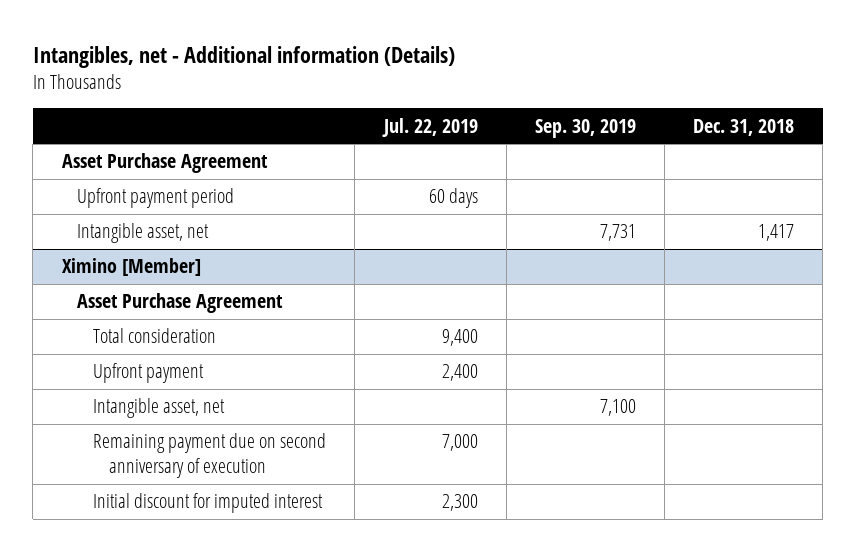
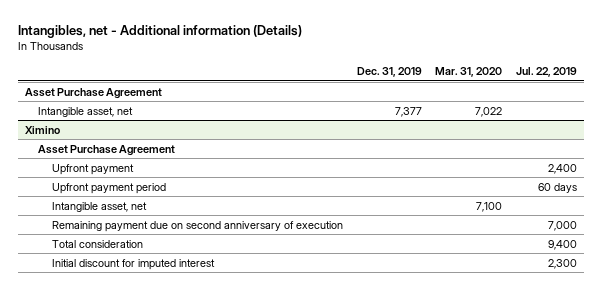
[534,118,636,138] Sep. 30, 2019 -> none
[692,118,794,136] Dec. 31, 2018 -> none
none -> [356,66,422,77] Dec. 31, 2019
none -> [435,66,503,77] Mar. 31, 2020
[77,188,235,209] Upfront payment period -> none
[61,258,201,277] Ximino [Member] -> [24,125,60,134] Ximino
[93,328,217,344] Total consideration -> none
none -> [51,182,166,194] Upfront payment period
none -> [51,239,143,248] Total consideration

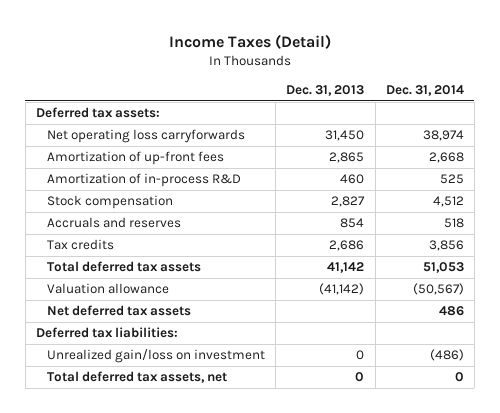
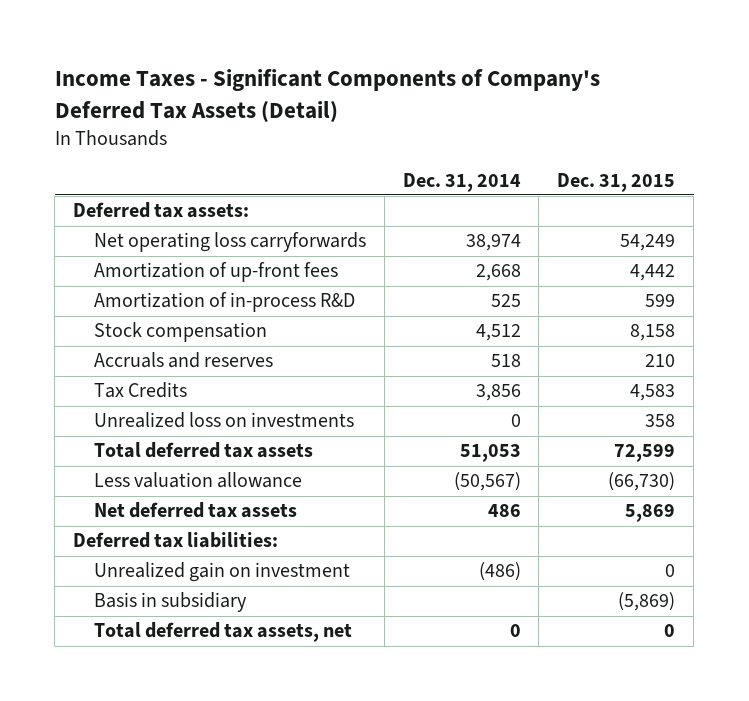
[168,33,331,49] Income Taxes (Detail) -> [54,69,600,123] Income Taxes - Significant Components of Company's Deferred Tax Assets (Detail)
[286,85,365,97] Dec. 31, 2013 -> none
none -> [557,172,676,192] Dec. 31, 2015
[47,239,115,251] Tax credits -> [93,382,187,399] Tax Credits
none -> [93,412,354,429] Unrealized loss on investments
[47,283,170,295] Valuation allowance -> [93,472,302,489] Less valuation allowance
[47,349,266,364] Unrealized gain/loss on investment -> [93,562,350,583] Unrealized gain on investment
none -> [93,592,247,613] Basis in subsidiary

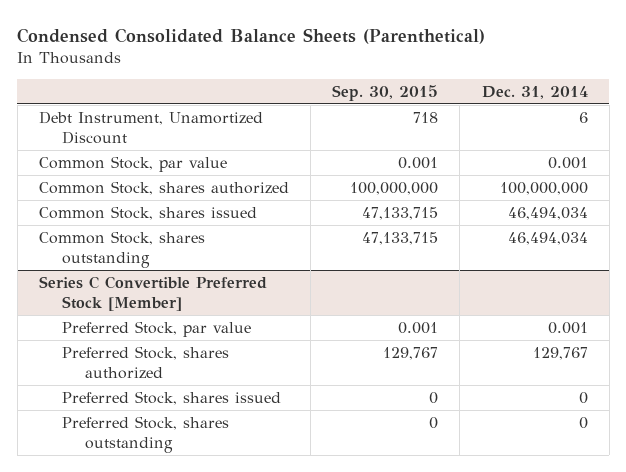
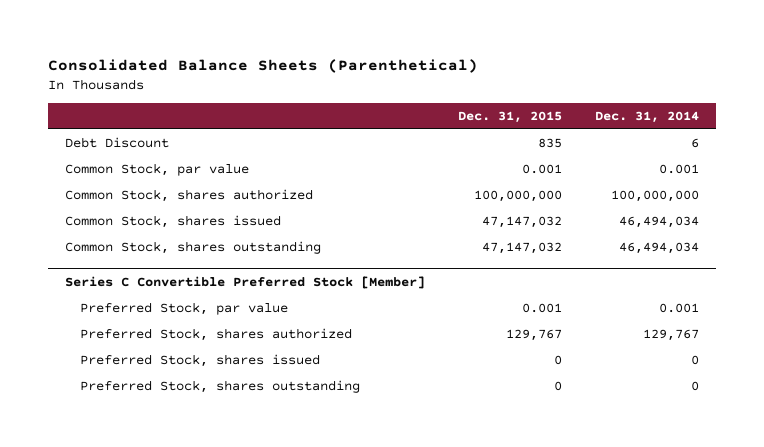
[17,27,486,44] Condensed Consolidated Balance Sheets (Parenthetical) -> [48,59,479,74] Consolidated Balance Sheets (Parenthetical)
[332,84,439,101] Sep. 30, 2015 -> none
none -> [458,110,563,123] Dec. 31, 2015
[38,110,263,144] Debt Instrument, Unamortized Discount -> [64,137,169,149] Debt Discount

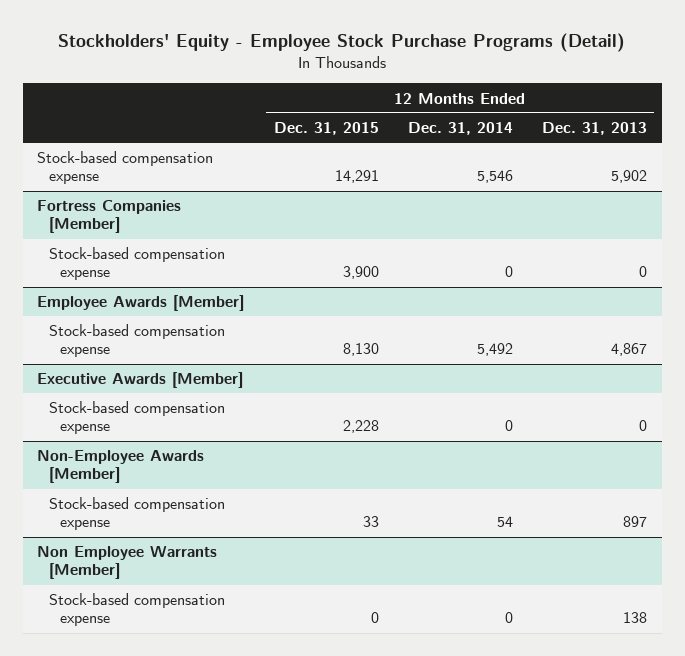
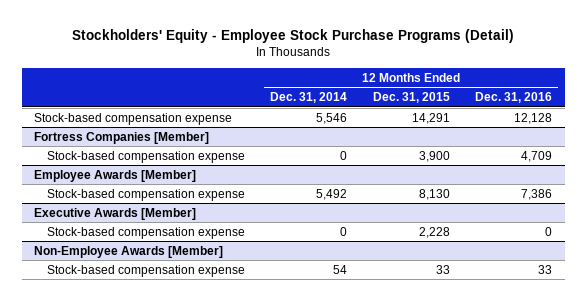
[542,122,648,136] Dec. 31, 2013 -> none
none -> [474,92,552,104] Dec. 31, 2016
[37,546,218,580] Non Employee Warrants [Member] -> none
[48,593,225,627] Stock-based compensation expense -> none

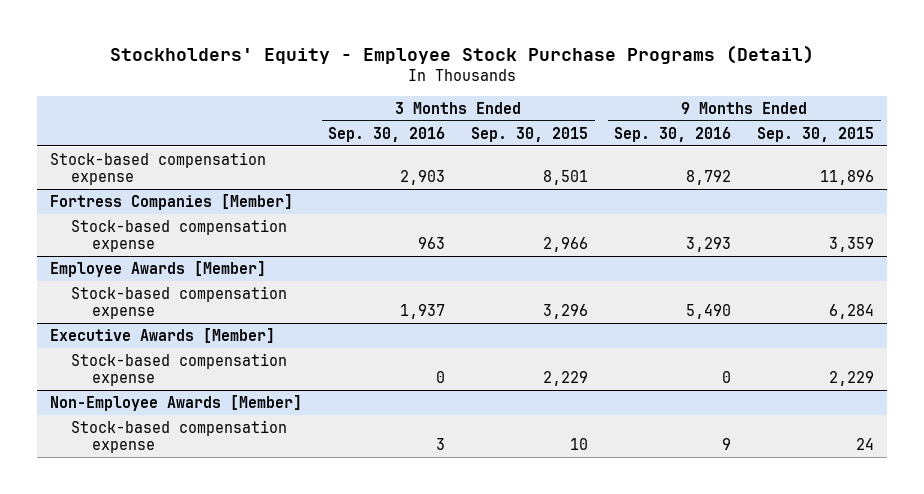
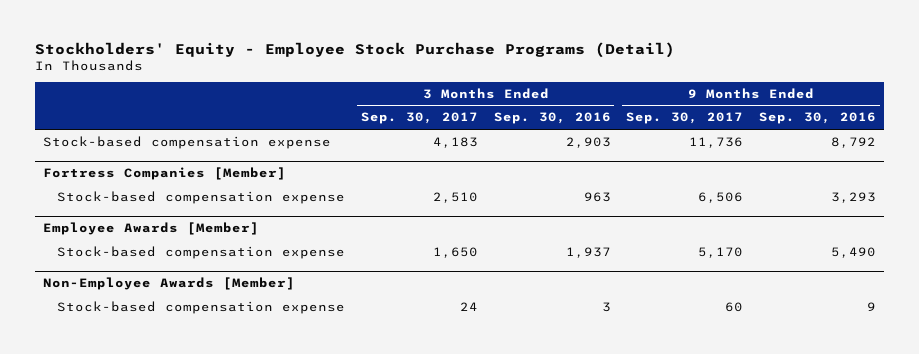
[471,126,589,142] Sep. 30, 2015 -> none
[757,126,875,142] Sep. 30, 2015 -> none
none -> [360,112,478,125] Sep. 30, 2017
none -> [626,112,744,125] Sep. 30, 2017
[50,327,276,343] Executive Awards [Member] -> none
[71,352,288,387] Stock-based compensation expense -> none

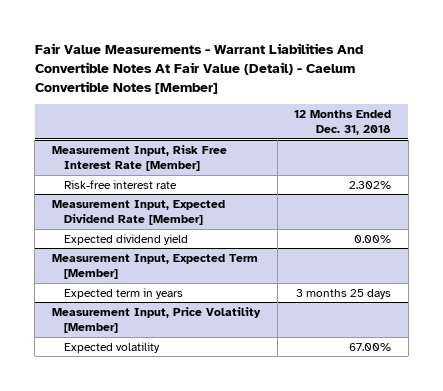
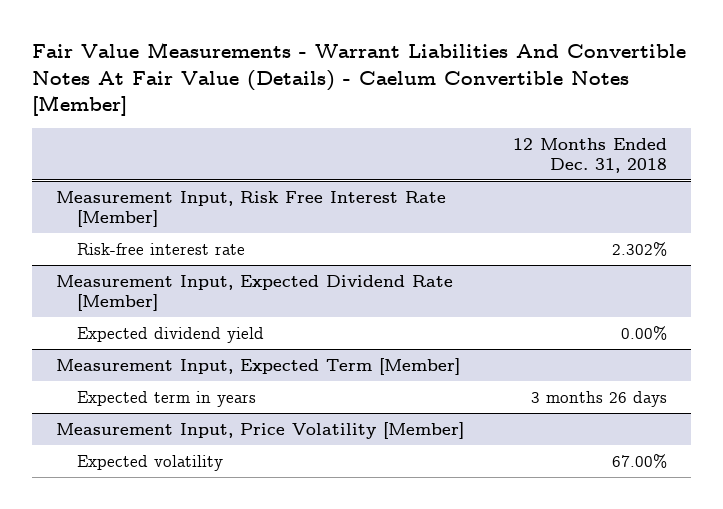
[34,42,363,94] Fair Value Measurements - Warrant Liabilities And Convertible Notes At Fair Value (Detail) - Caelum Convertible Notes [Member] -> [31,42,686,116] Fair Value Measurements - Warrant Liabilities And Convertible Notes At Fair Value (Details) - Caelum Convertible Notes [Member]
[296,288,392,299] 3 months 25 days -> [530,390,667,407] 3 months 26 days

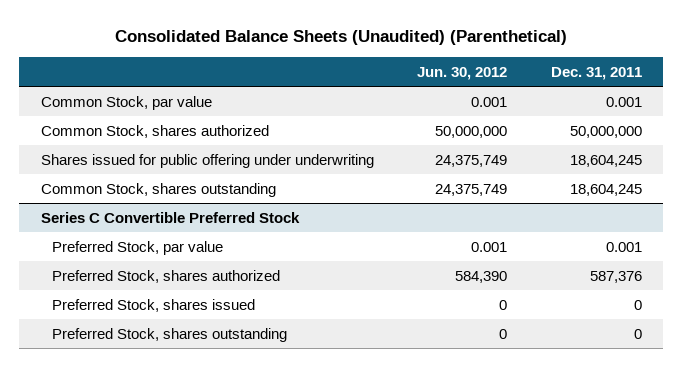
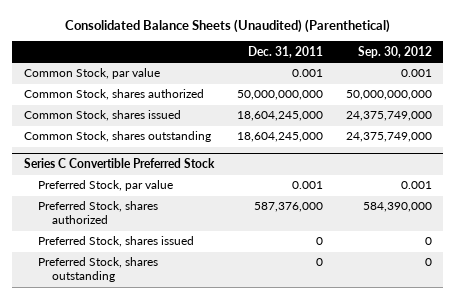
[417,66,508,80] Jun. 30, 2012 -> none
none -> [357,45,432,58] Sep. 30, 2012
[569,125,642,138] 50,000,000 -> [236,90,323,101] 50,000,000,000
[40,153,374,168] Shares issued for public offering under underwriting -> [23,110,181,122] Common Stock, shares issued
[569,154,642,167] 18,604,245 -> [236,111,323,122] 18,604,245,000
[569,183,642,196] 18,604,245 -> [236,132,323,143] 18,604,245,000
[589,270,642,283] 587,376 -> [253,202,323,213] 587,376,000

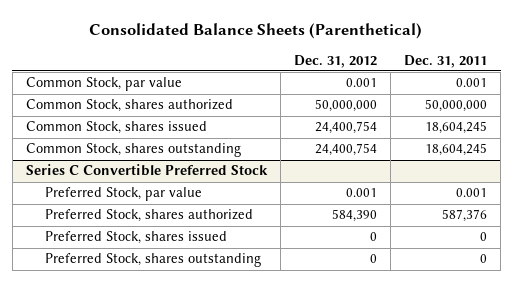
[64,19,390,34] Consolidated Balance Sheets (Unaudited) (Parenthetical) -> [89,22,423,39] Consolidated Balance Sheets (Parenthetical)
[357,45,432,58] Sep. 30, 2012 -> none
none -> [293,54,377,68] Dec. 31, 2012
[236,90,323,101] 50,000,000,000 -> [425,99,488,113] 50,000,000
[236,111,323,122] 18,604,245,000 -> [425,121,488,135] 18,604,245
[236,132,323,143] 18,604,245,000 -> [425,143,488,157] 18,604,245
[253,202,323,213] 587,376,000 -> [442,209,488,223] 587,376

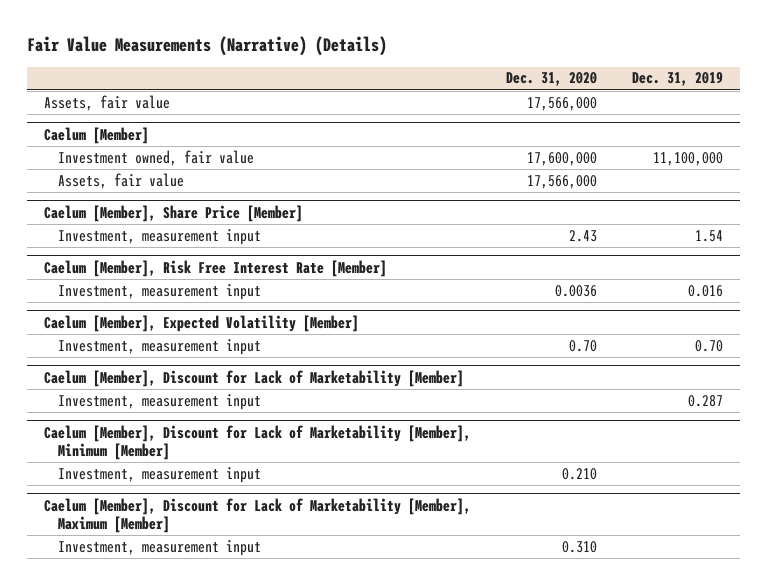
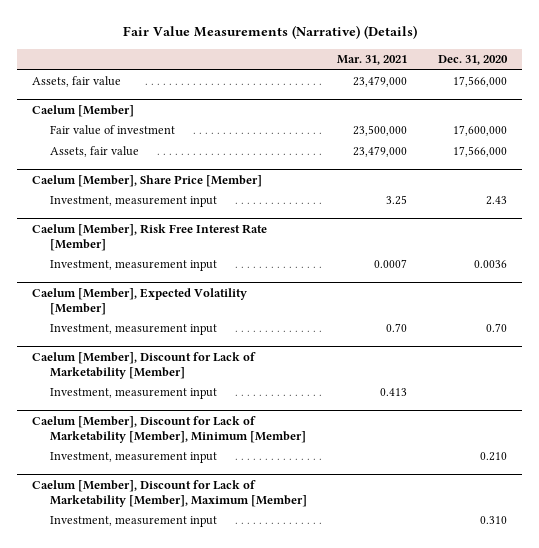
[631,72,723,87] Dec. 31, 2019 -> none
none -> [337,55,408,66] Mar. 31, 2021
[57,149,254,166] Investment owned, fair value -> [49,125,175,136] Fair value of investment

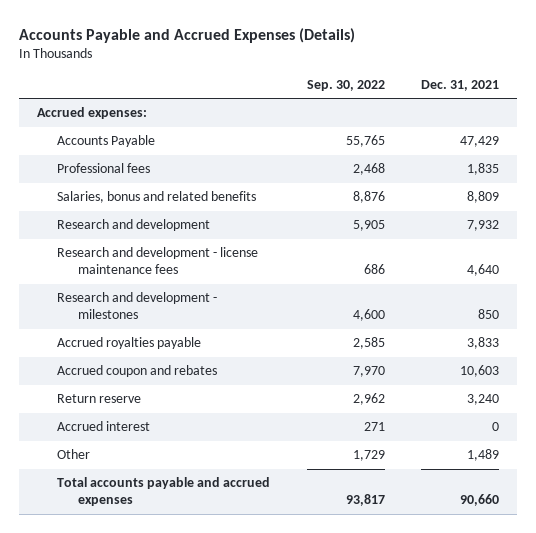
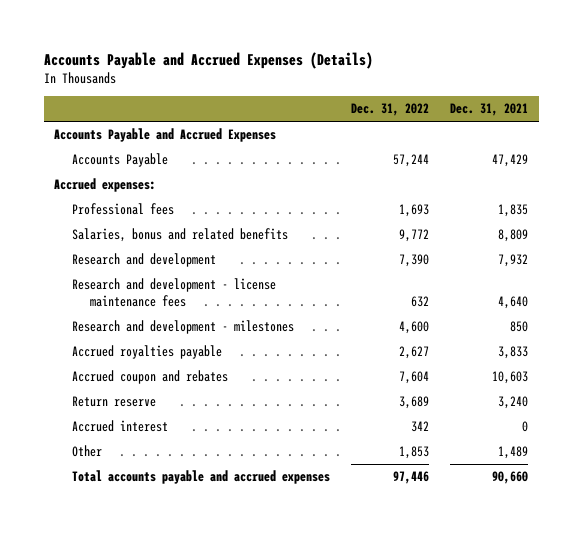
[306,79,385,91] Sep. 30, 2022 -> none
none -> [351,103,430,117] Dec. 31, 2022
none -> [54,128,277,143] Accounts Payable and Accrued Expenses
[37,107,148,120] Accrued expenses: -> [54,178,157,193] Accrued expenses:

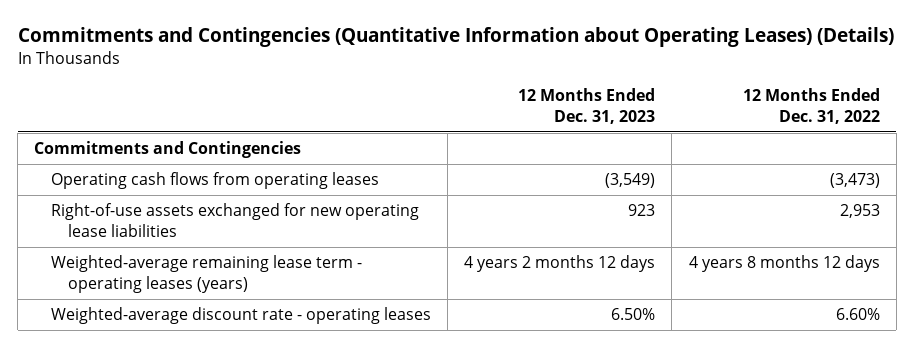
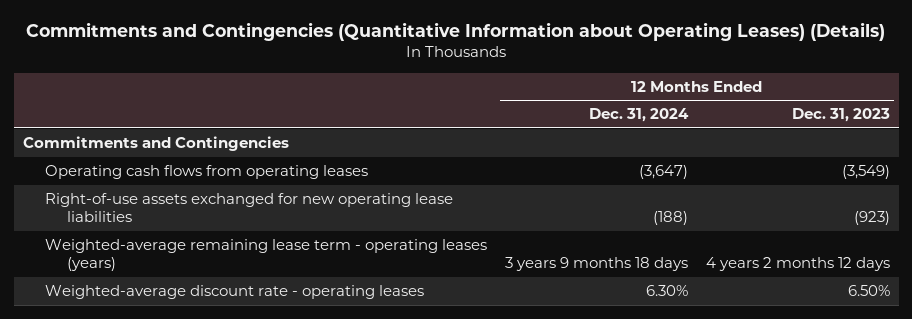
[742,88,880,124] 12 Months Ended Dec. 31, 2022 -> none
none -> [588,108,689,123] Dec. 31, 2024
[628,204,656,217] 923 -> [853,211,890,226] (923)

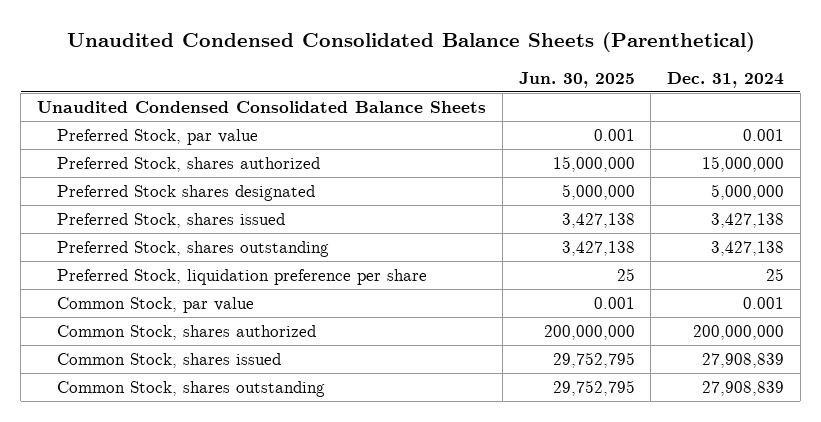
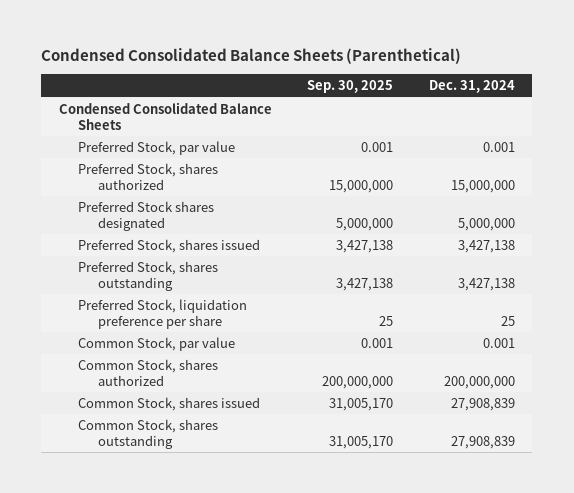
[66,31,755,52] Unaudited Condensed Consolidated Balance Sheets (Parenthetical) -> [41,48,462,65] Condensed Consolidated Balance Sheets (Parenthetical)
[518,71,635,88] Jun. 30, 2025 -> none
none -> [307,80,394,94] Sep. 30, 2025
[36,100,486,113] Unaudited Condensed Consolidated Balance Sheets -> [58,101,272,130] Condensed Consolidated Balance Sheets

